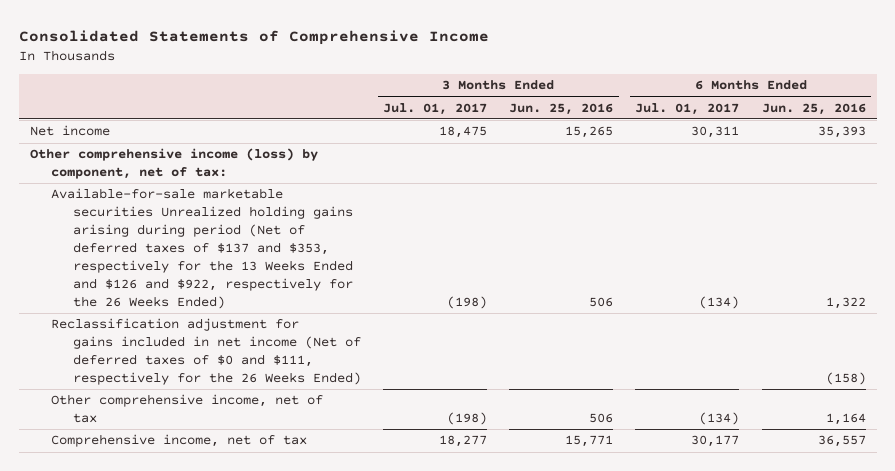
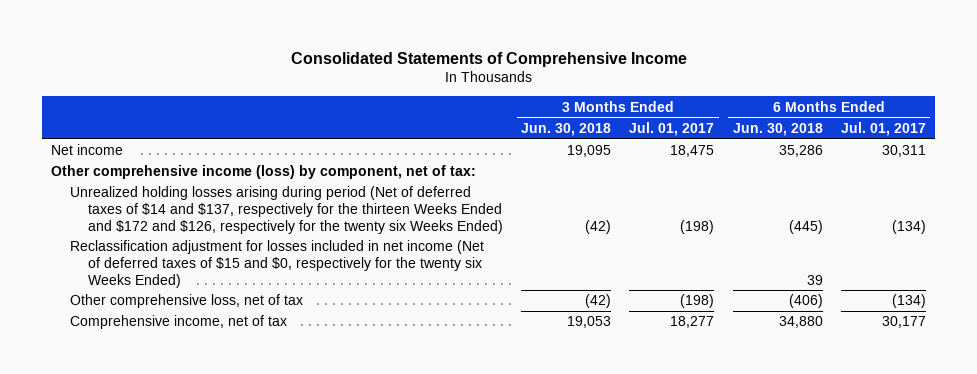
[509,102,614,115] Jun. 25, 2016 -> none
[761,102,866,115] Jun. 25, 2016 -> none
none -> [521,122,612,136] Jun. 30, 2018
none -> [732,122,823,136] Jun. 30, 2018
[51,188,354,309] Available-for-sale marketable securities Unrealized holding gains arising during period (Net of deferred taxes of $137 and $353, respectively for the 13 Weeks Ended and $126 and $922, respectively for the 26 Weeks Ended) -> [69,186,503,234] Unrealized holding losses arising during period (Net of deferred taxes of $14 and $137, respectively for the thirteen Weeks Ended and $172 and $126, respectively for the twenty six Weeks Ended)
[51,318,362,385] Reclassification adjustment for gains included in net income (Net of deferred taxes of $0 and $111, respectively for the 26 Weeks Ended) -> [69,240,484,288] Reclassification adjustment for losses included in net income (Net of deferred taxes of $15 and $0, respectively for the twenty six Weeks Ended)
[51,394,324,424] Other comprehensive income, net of tax -> [69,294,303,309] Other comprehensive loss, net of tax

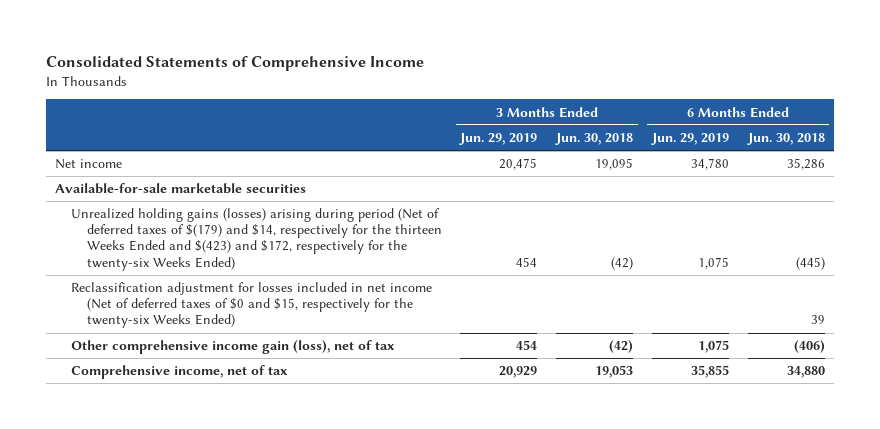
[629,121,715,136] Jul. 01, 2017 -> none
[840,121,926,136] Jul. 01, 2017 -> none
none -> [459,133,538,146] Jun. 29, 2019
none -> [650,133,729,146] Jun. 29, 2019
[51,165,477,180] Other comprehensive income (loss) by component, net of tax: -> none
none -> [54,183,306,195] Available-for-sale marketable securities
[69,186,503,234] Unrealized holding losses arising during period (Net of deferred taxes of $14 and $137, respectively for the thirteen Weeks Ended and $172 and $126, respectively for the twenty six Weeks Ended) -> [70,208,442,271] Unrealized holding gains (losses) arising during period (Net of deferred taxes of $(179) and $14, respectively for the thirteen Weeks Ended and $(423) and $172, respectively for the twenty-six Weeks Ended)
[69,240,484,288] Reclassification adjustment for losses included in net income (Net of deferred taxes of $15 and $0, respectively for the twenty six Weeks Ended) -> [70,282,432,329] Reclassification adjustment for losses included in net income (Net of deferred taxes of $0 and $15, respectively for the twenty-six Weeks Ended)
[69,294,303,309] Other comprehensive loss, net of tax -> [70,340,395,355] Other comprehensive income gain (loss), net of tax

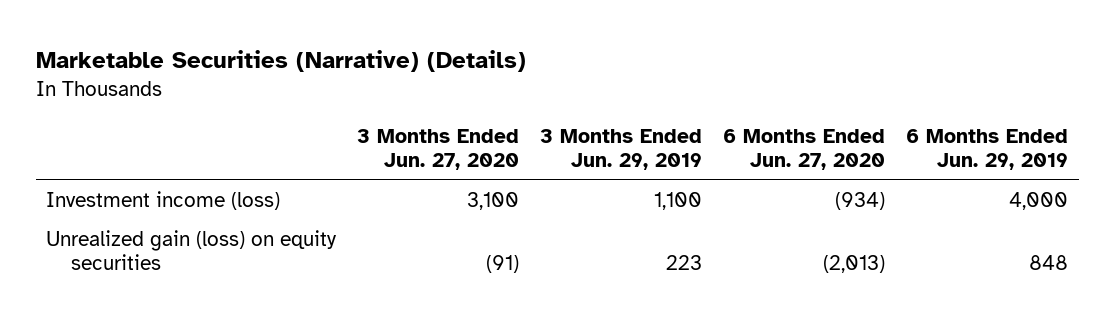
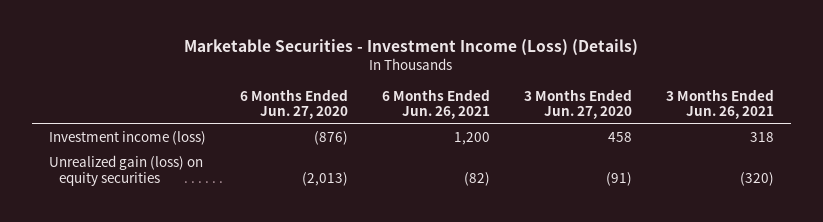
[35,50,526,73] Marketable Securities (Narrative) (Details) -> [184,39,639,57] Marketable Securities - Investment Income (Loss) (Details)
[540,129,703,171] 3 Months Ended Jun. 29, 2019 -> none
[906,129,1069,171] 6 Months Ended Jun. 29, 2019 -> none
none -> [381,88,490,120] 6 Months Ended Jun. 26, 2021
none -> [666,88,775,120] 3 Months Ended Jun. 26, 2021
[467,192,520,211] 3,100 -> [607,132,632,143] 458
[835,192,886,211] (934) -> [313,131,348,146] (876)

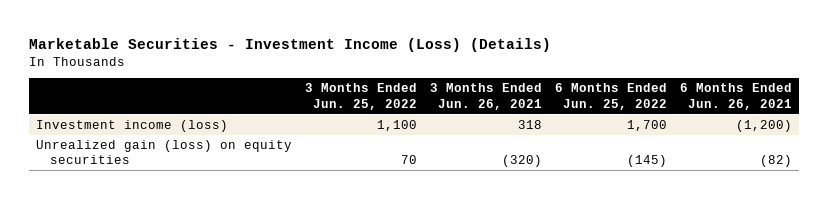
[239,88,348,120] 6 Months Ended Jun. 27, 2020 -> none
[523,88,632,120] 3 Months Ended Jun. 27, 2020 -> none
none -> [304,83,417,110] 3 Months Ended Jun. 25, 2022
none -> [555,83,668,110] 6 Months Ended Jun. 25, 2022
[453,132,490,146] 1,200 -> [736,120,793,133] (1,200)

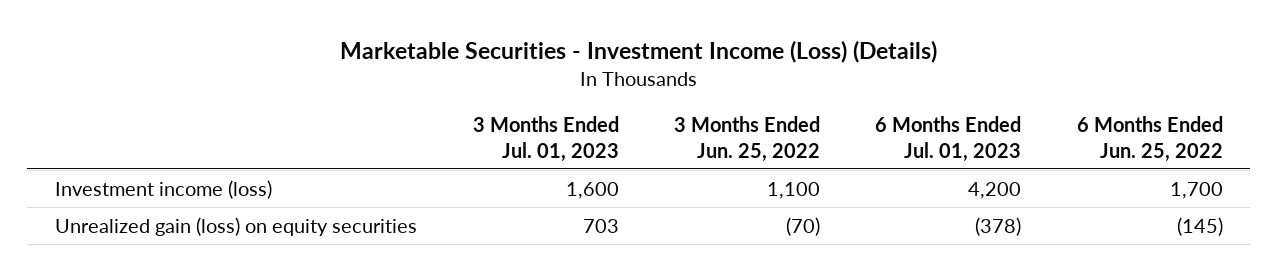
[429,83,542,110] 3 Months Ended Jun. 26, 2021 -> none
[680,83,793,110] 6 Months Ended Jun. 26, 2021 -> none
none -> [472,116,619,162] 3 Months Ended Jul. 01, 2023
none -> [875,116,1022,162] 6 Months Ended Jul. 01, 2023
[400,155,417,165] 70 -> [785,216,820,236] (70)

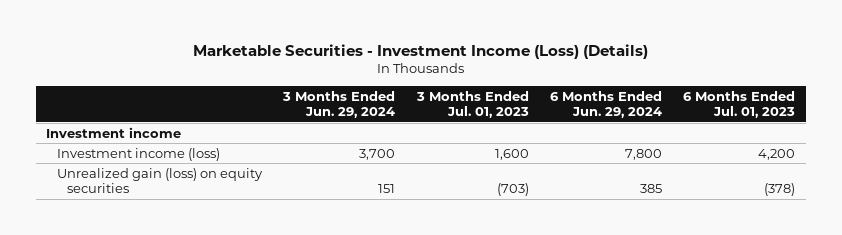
[673,116,820,162] 3 Months Ended Jun. 25, 2022 -> none
[1076,116,1223,162] 6 Months Ended Jun. 25, 2022 -> none
none -> [282,90,396,118] 3 Months Ended Jun. 29, 2024
none -> [550,90,663,118] 6 Months Ended Jun. 29, 2024
none -> [46,126,182,138] Investment income
[582,218,619,233] 703 -> [496,183,529,197] (703)

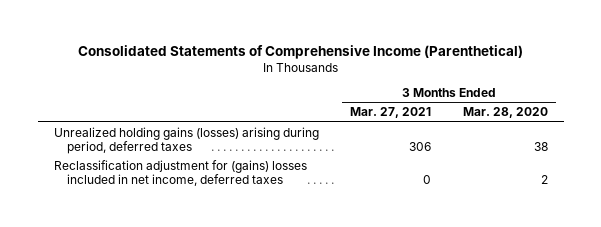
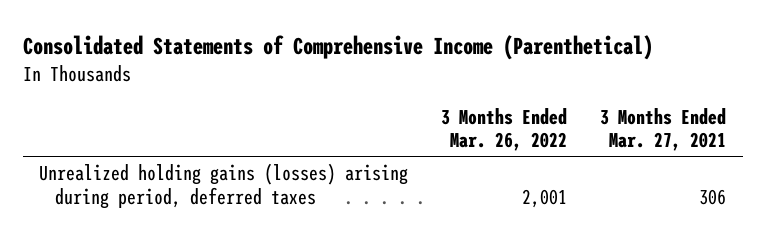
[462,107,548,119] Mar. 28, 2020 -> none
none -> [441,107,568,152] 3 Months Ended Mar. 26, 2022
[53,159,307,186] Reclassification adjustment for (gains) losses included in net income, deferred taxes -> none

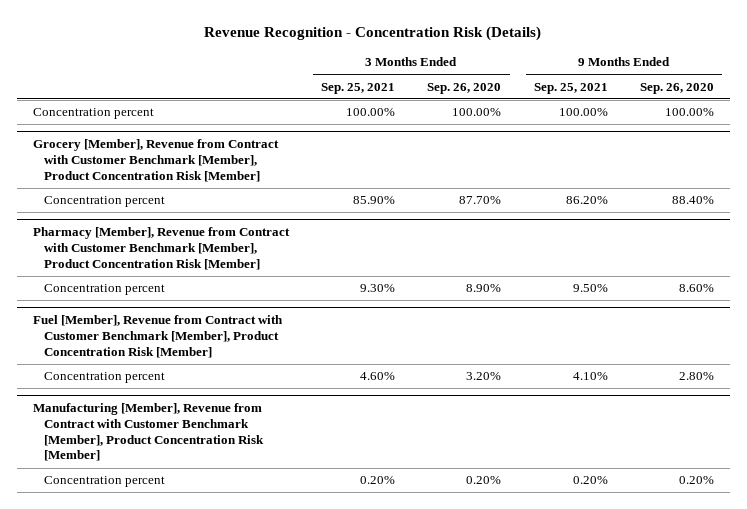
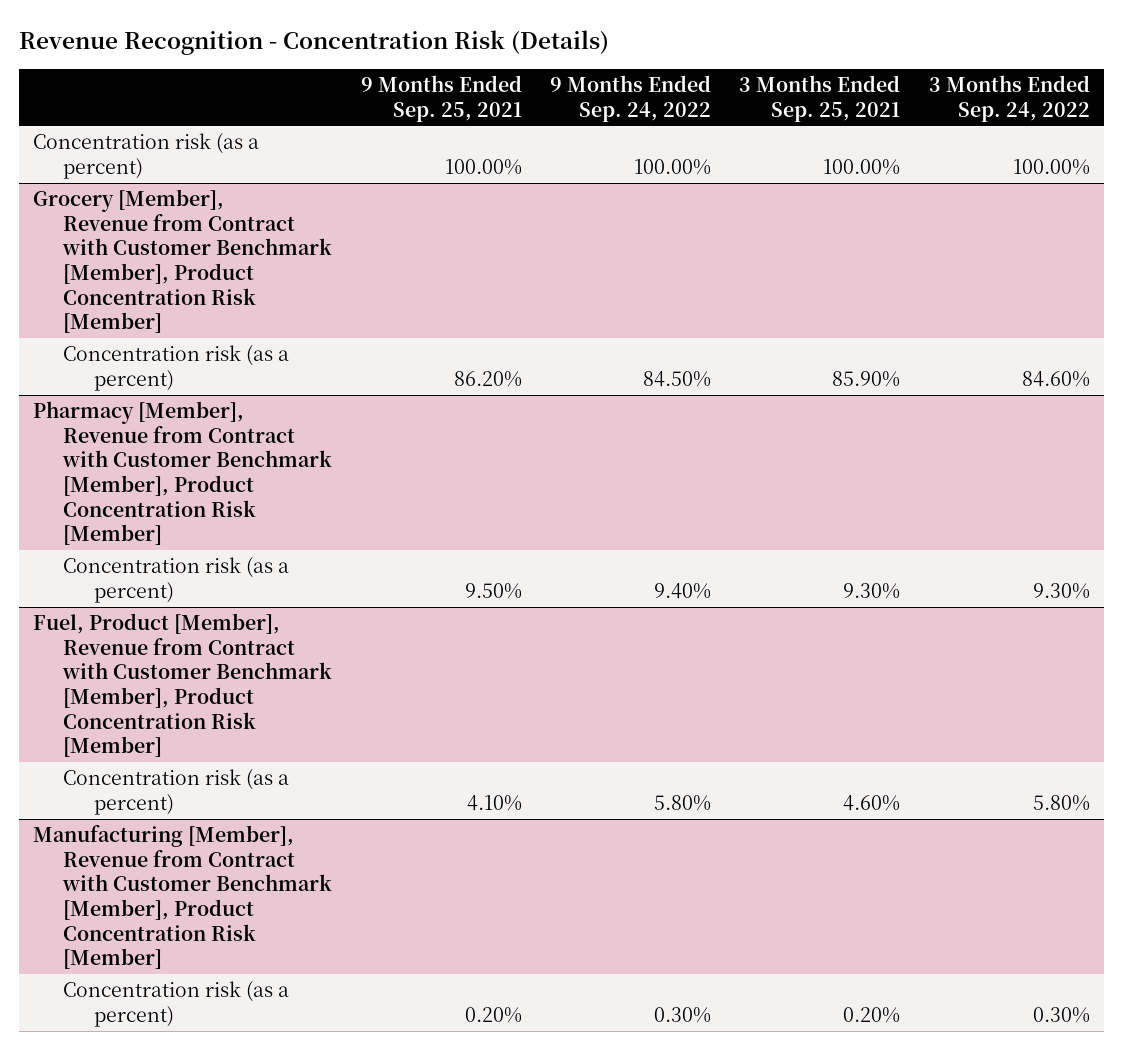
[427,82,502,94] Sep. 26, 2020 -> none
[640,82,715,94] Sep. 26, 2020 -> none
none -> [549,74,711,122] 9 Months Ended Sep. 24, 2022
none -> [928,74,1090,122] 3 Months Ended Sep. 24, 2022
[32,108,154,120] Concentration percent -> [32,133,259,179] Concentration risk (as a percent)
[43,196,165,208] Concentration percent -> [63,345,290,391] Concentration risk (as a percent)
[43,284,165,296] Concentration percent -> [63,557,290,603] Concentration risk (as a percent)
[32,315,283,358] Fuel [Member], Revenue from Contract with Customer Benchmark [Member], Product Concentration Risk [Member] -> [32,613,333,758] Fuel, Product [Member], Revenue from Contract with Customer Benchmark [Member], Product Concentration Risk [Member]
[43,372,165,384] Concentration percent -> [63,769,290,815] Concentration risk (as a percent)
[43,476,165,488] Concentration percent -> [63,981,290,1027] Concentration risk (as a percent)

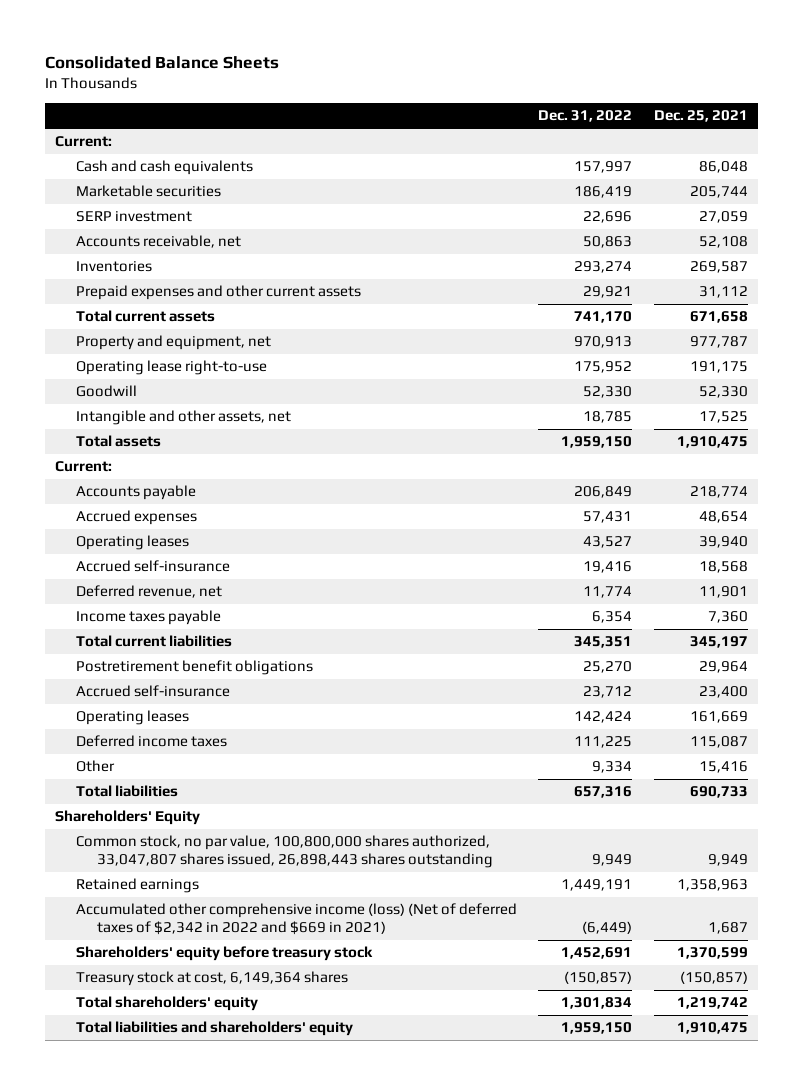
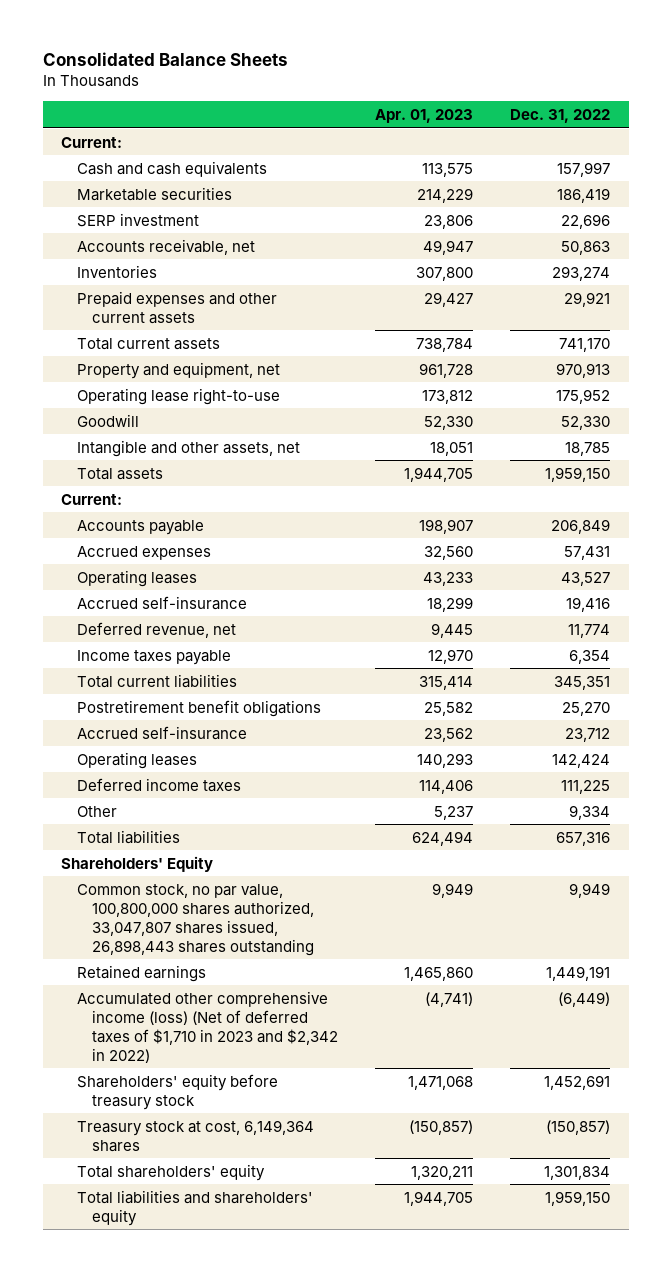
[653,110,748,123] Dec. 25, 2021 -> none
none -> [375,108,474,123] Apr. 01, 2023
[76,903,518,935] Accumulated other comprehensive income (loss) (Net of deferred taxes of $2,342 in 2022 and $669 in 2021) -> [76,990,338,1063] Accumulated other comprehensive income (loss) (Net of deferred taxes of $1,710 in 2023 and $2,342 in 2022)

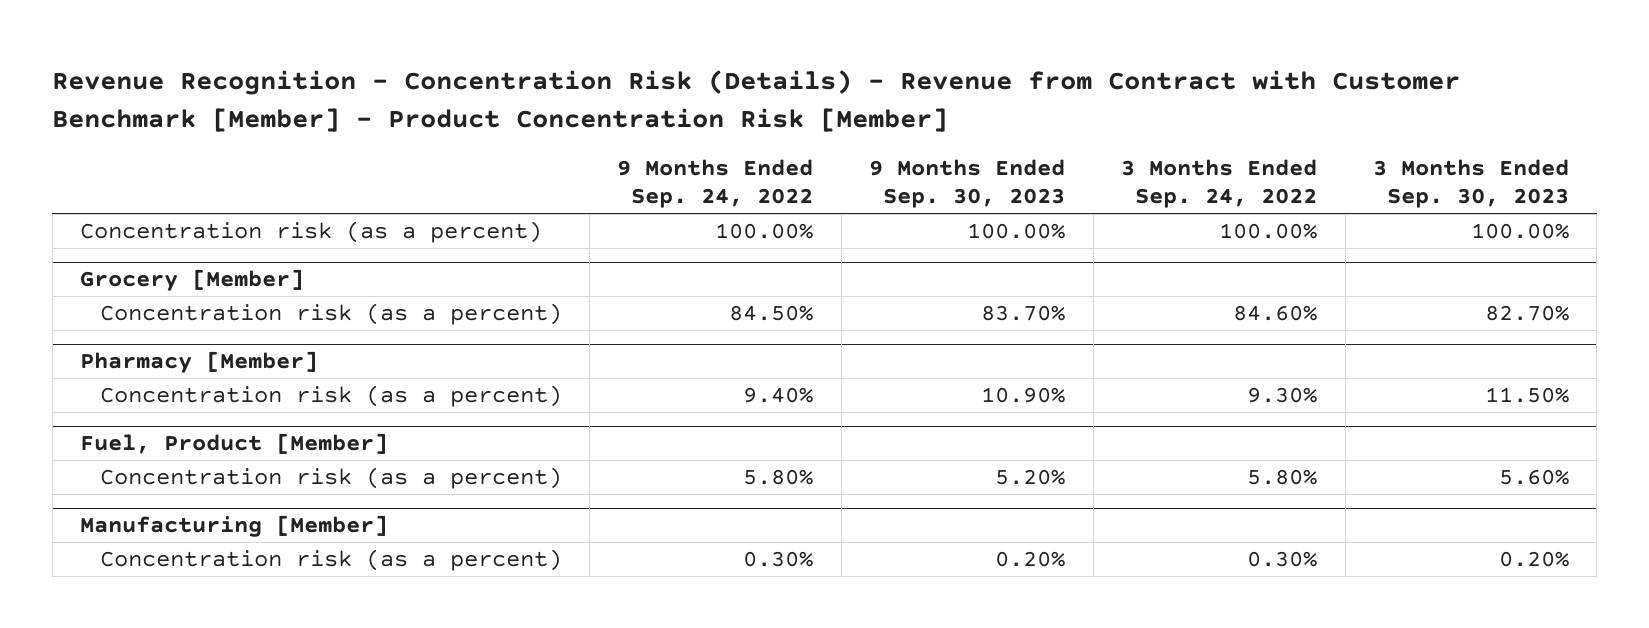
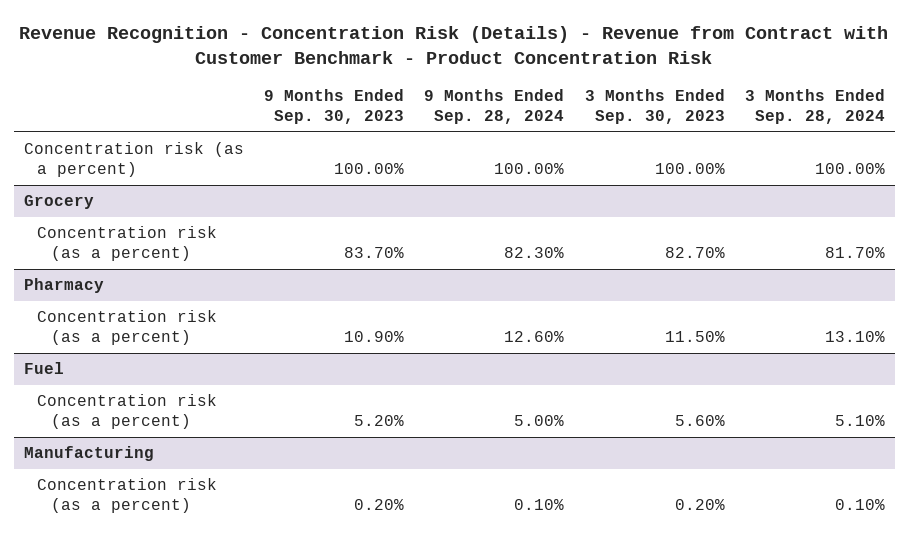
[52,70,1461,132] Revenue Recognition - Concentration Risk (Details) - Revenue from Contract with Customer Benchmark [Member] - Product Concentration Risk [Member] -> [19,25,889,64] Revenue Recognition - Concentration Risk (Details) - Revenue from Contract with Customer Benchmark - Product Concentration Risk
[617,158,814,209] 9 Months Ended Sep. 24, 2022 -> none
[1121,158,1318,209] 3 Months Ended Sep. 24, 2022 -> none
none -> [424,89,565,125] 9 Months Ended Sep. 28, 2024
none -> [744,89,885,125] 3 Months Ended Sep. 28, 2024
[80,269,305,292] Grocery [Member] -> [23,195,94,210] Grocery
[80,351,319,374] Pharmacy [Member] -> [23,278,104,294] Pharmacy
[80,433,389,455] Fuel, Product [Member] -> [23,362,64,375] Fuel
[80,515,389,538] Manufacturing [Member] -> [23,446,154,462] Manufacturing

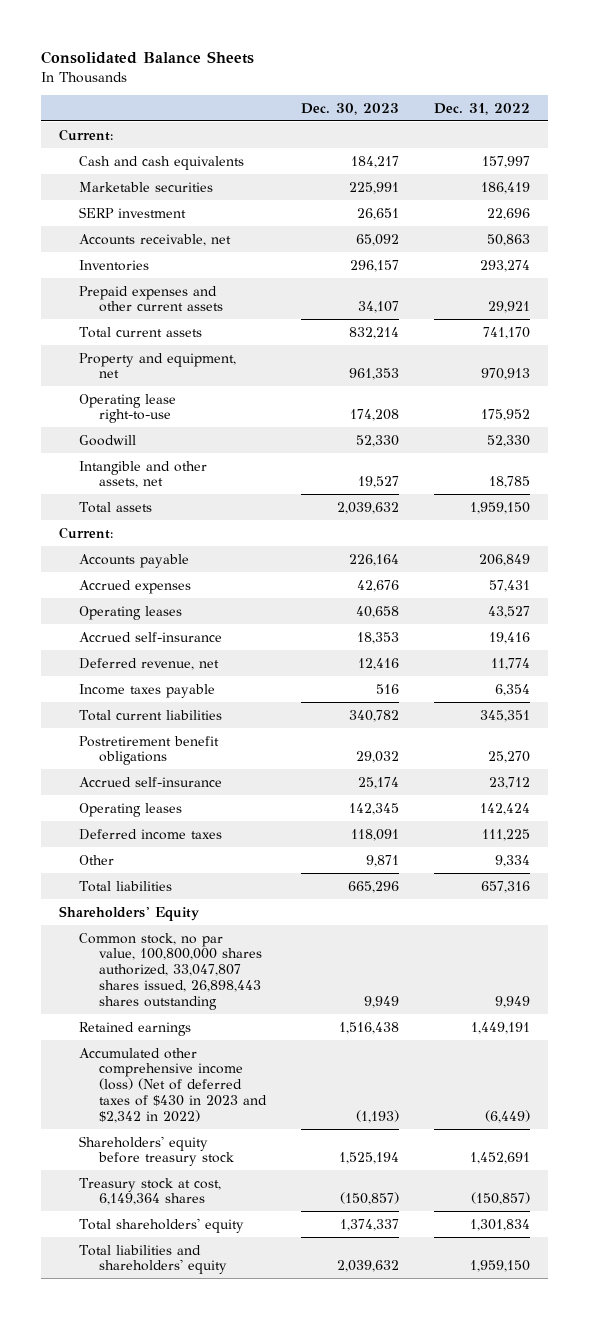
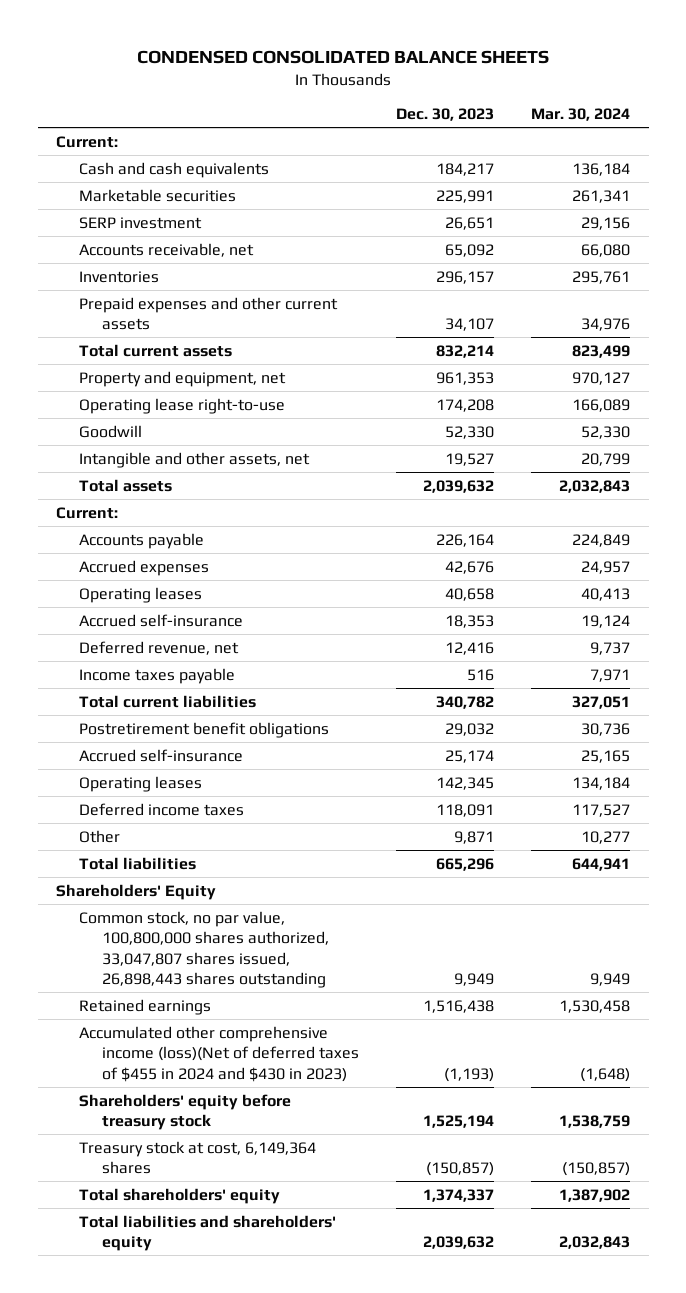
[41,50,255,64] Consolidated Balance Sheets -> [137,49,550,64] CONDENSED CONSOLIDATED BALANCE SHEETS
[434,102,531,115] Dec. 31, 2022 -> none
none -> [531,108,631,122] Mar. 30, 2024
[79,1047,268,1124] Accumulated other comprehensive income (loss) (Net of deferred taxes of $430 in 2023 and $2,342 in 2022) -> [78,1025,359,1082] Accumulated other comprehensive income (loss)(Net of deferred taxes of $455 in 2024 and $430 in 2023)

